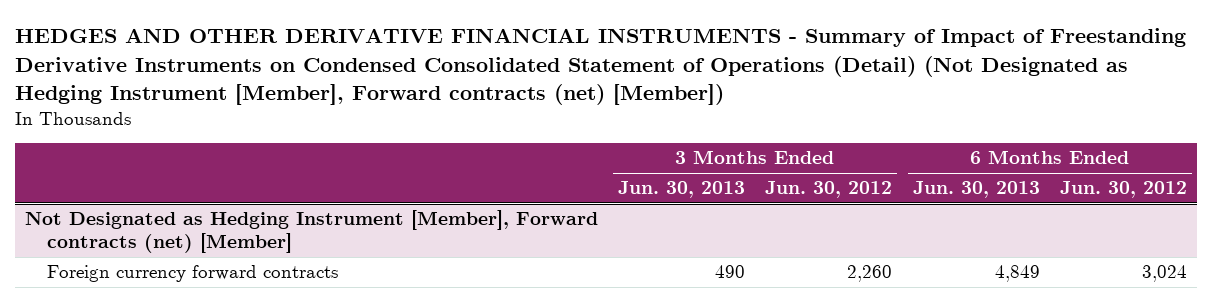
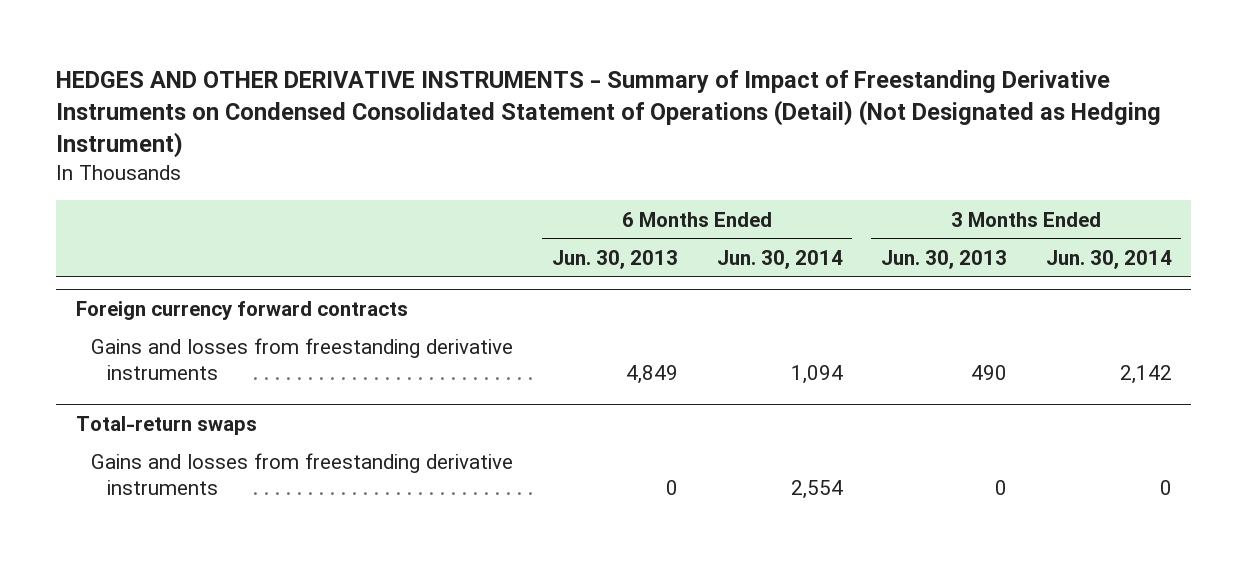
[14,28,1186,106] HEDGES AND OTHER DERIVATIVE FINANCIAL INSTRUMENTS - Summary of Impact of Freestanding Derivative Instruments on Condensed Consolidated Statement of Operations (Detail) (Not Designated as Hedging Instrument [Member], Forward contracts (net) [Member]) -> [56,70,1162,159] HEDGES AND OTHER DERIVATIVE INSTRUMENTS - Summary of Impact of Freestanding Derivative Instruments on Condensed Consolidated Statement of Operations (Detail) (Not Designated as Hedging Instrument)
[765,181,893,199] Jun. 30, 2012 -> none
[1059,181,1187,199] Jun. 30, 2012 -> none
none -> [716,249,843,269] Jun. 30, 2014
none -> [1045,249,1172,269] Jun. 30, 2014
[25,210,599,254] Not Designated as Hedging Instrument [Member], Forward contracts (net) [Member] -> none
none -> [75,301,408,321] Foreign currency forward contracts
[46,265,338,283] Foreign currency forward contracts -> [91,338,514,380] Gains and losses from freestanding derivative instruments
none -> [75,416,257,436] Total-return swaps
none -> [91,453,514,495] Gains and losses from freestanding derivative instruments

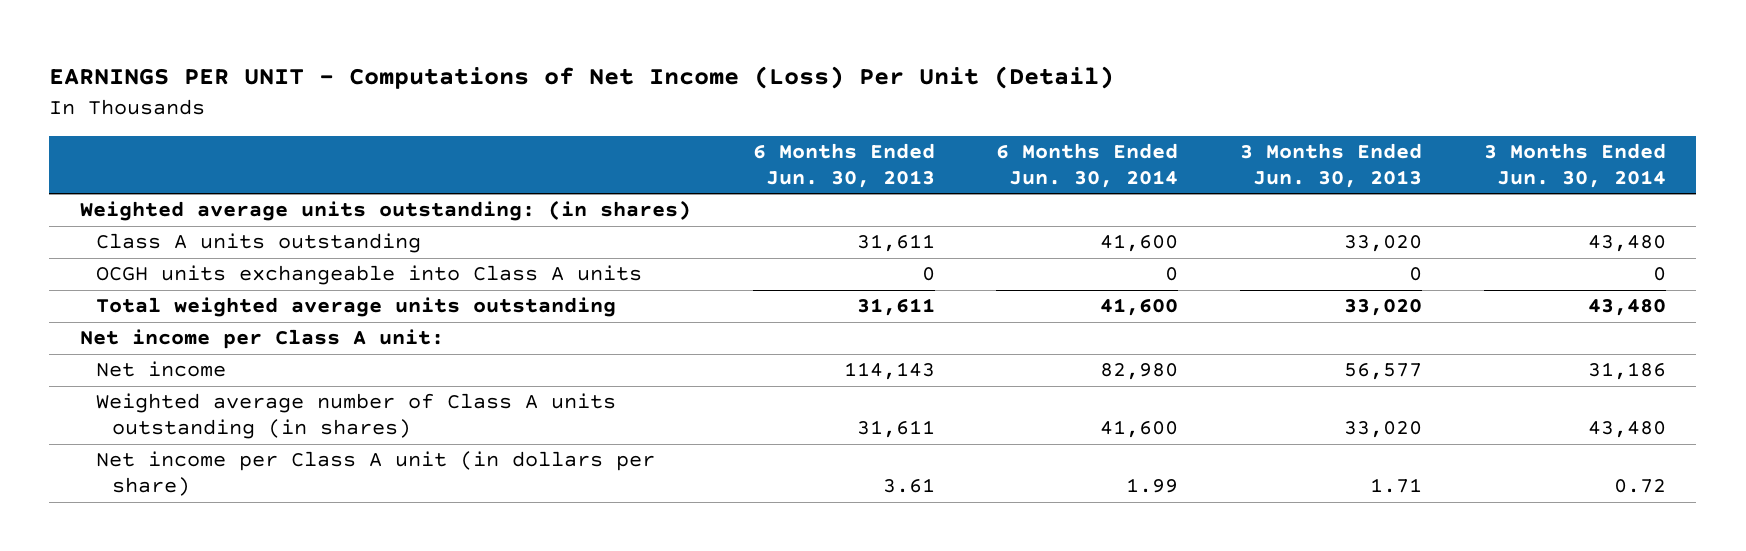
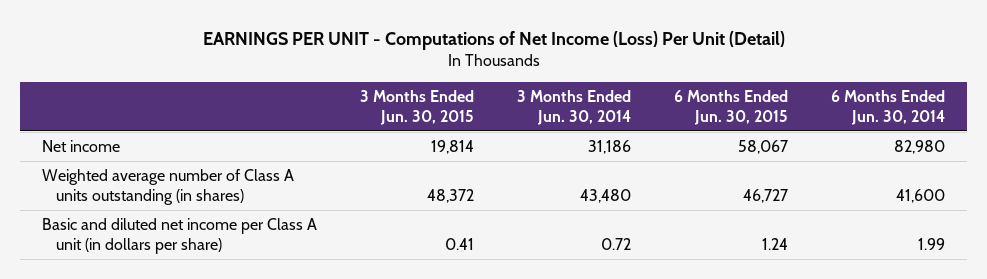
[752,143,935,189] 6 Months Ended Jun. 30, 2013 -> none
[1240,143,1423,189] 3 Months Ended Jun. 30, 2013 -> none
none -> [359,90,474,125] 3 Months Ended Jun. 30, 2015
none -> [674,90,789,125] 6 Months Ended Jun. 30, 2015
[80,200,692,222] Weighted average units outstanding: (in shares) -> none
[96,233,422,254] Class A units outstanding -> none
[96,265,643,286] OCGH units exchangeable into Class A units -> none
[96,297,617,318] Total weighted average units outstanding -> none
[80,329,445,350] Net income per Class A unit: -> none
[96,451,656,497] Net income per Class A unit (in dollars per share) -> [41,218,317,254] Basic and diluted net income per Class A unit (in dollars per share)

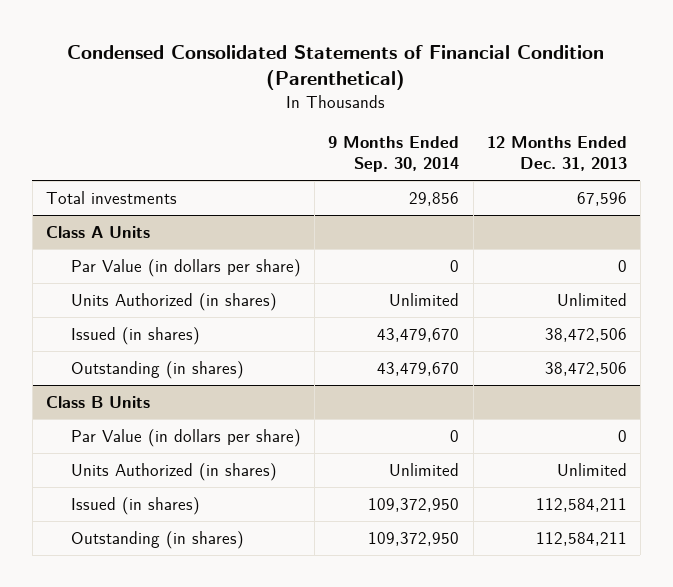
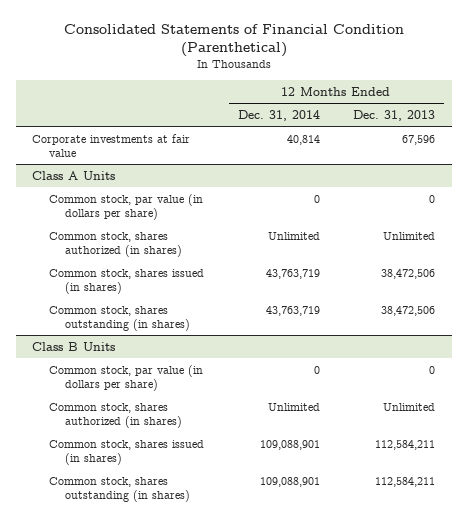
[67,44,605,91] Condensed Consolidated Statements of Financial Condition (Parenthetical) -> [63,23,404,58] Consolidated Statements of Financial Condition (Parenthetical)
[328,136,460,173] 9 Months Ended Sep. 30, 2014 -> none
none -> [237,109,320,121] Dec. 31, 2014
[45,191,177,205] Total investments -> [32,133,191,157] Corporate investments at fair value
[71,259,302,278] Par Value (in dollars per share) -> [48,193,203,220] Common stock, par value (in dollars per share)
[71,293,278,312] Units Authorized (in shares) -> [48,231,182,257] Common stock, shares authorized (in shares)
[71,327,201,346] Issued (in shares) -> [48,268,204,294] Common stock, shares issued (in shares)
[71,361,245,380] Outstanding (in shares) -> [48,305,190,331] Common stock, shares outstanding (in shares)
[71,429,302,448] Par Value (in dollars per share) -> [48,364,203,391] Common stock, par value (in dollars per share)
[71,463,278,482] Units Authorized (in shares) -> [48,402,182,428] Common stock, shares authorized (in shares)
[71,497,201,516] Issued (in shares) -> [48,439,204,465] Common stock, shares issued (in shares)
[71,531,245,550] Outstanding (in shares) -> [48,476,190,502] Common stock, shares outstanding (in shares)

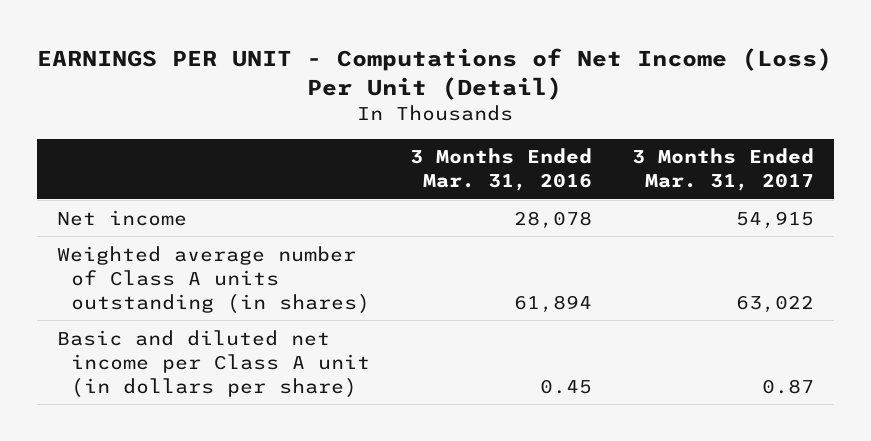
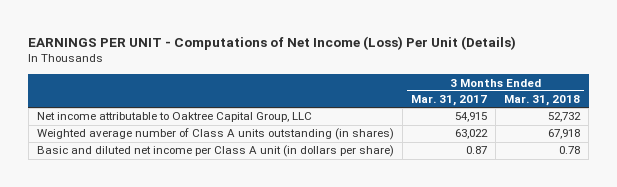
[37,48,833,100] EARNINGS PER UNIT - Computations of Net Income (Loss) Per Unit (Detail) -> [28,35,517,50] EARNINGS PER UNIT - Computations of Net Income (Loss) Per Unit (Details)
[409,148,592,192] 3 Months Ended Mar. 31, 2016 -> none
none -> [504,95,581,107] Mar. 31, 2018
[57,209,188,226] Net income -> [36,112,312,123] Net income attributable to Oaktree Capital Group, LLC

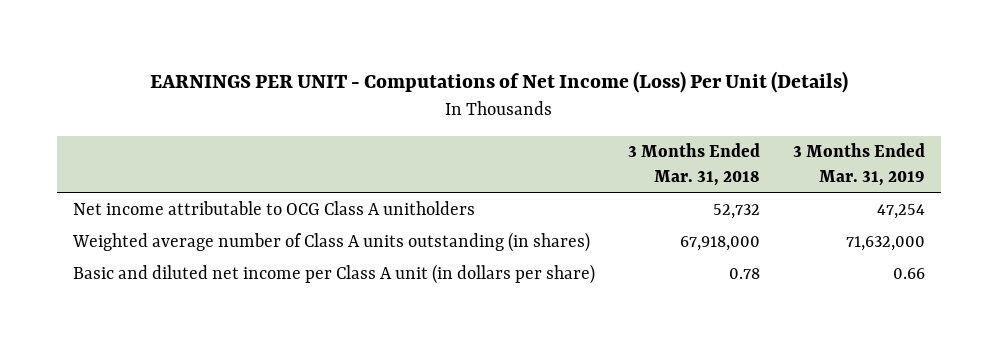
[411,95,488,107] Mar. 31, 2017 -> none
none -> [792,143,925,186] 3 Months Ended Mar. 31, 2019
[36,112,312,123] Net income attributable to Oaktree Capital Group, LLC -> [73,200,476,215] Net income attributable to OCG Class A unitholders
[548,129,581,140] 67,918 -> [680,235,761,251] 67,918,000

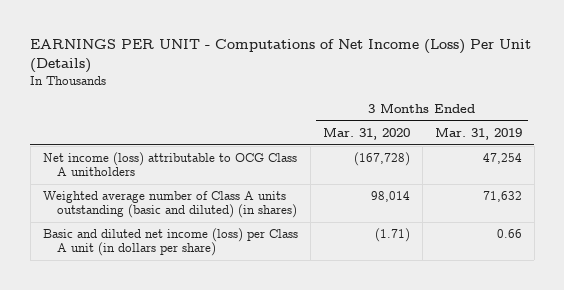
[628,143,761,186] 3 Months Ended Mar. 31, 2018 -> none
none -> [322,127,410,141] Mar. 31, 2020
[73,200,476,215] Net income attributable to OCG Class A unitholders -> [42,152,297,177] Net income (loss) attributable to OCG Class A unitholders
[72,231,591,252] Weighted average number of Class A units outstanding (in shares) -> [42,191,298,219] Weighted average number of Class A units outstanding (basic and diluted) (in shares)
[845,235,925,251] 71,632,000 -> [482,191,522,203] 71,632
[73,263,596,284] Basic and diluted net income per Class A unit (in dollars per share) -> [42,228,298,257] Basic and diluted net income (loss) per Class A unit (in dollars per share)

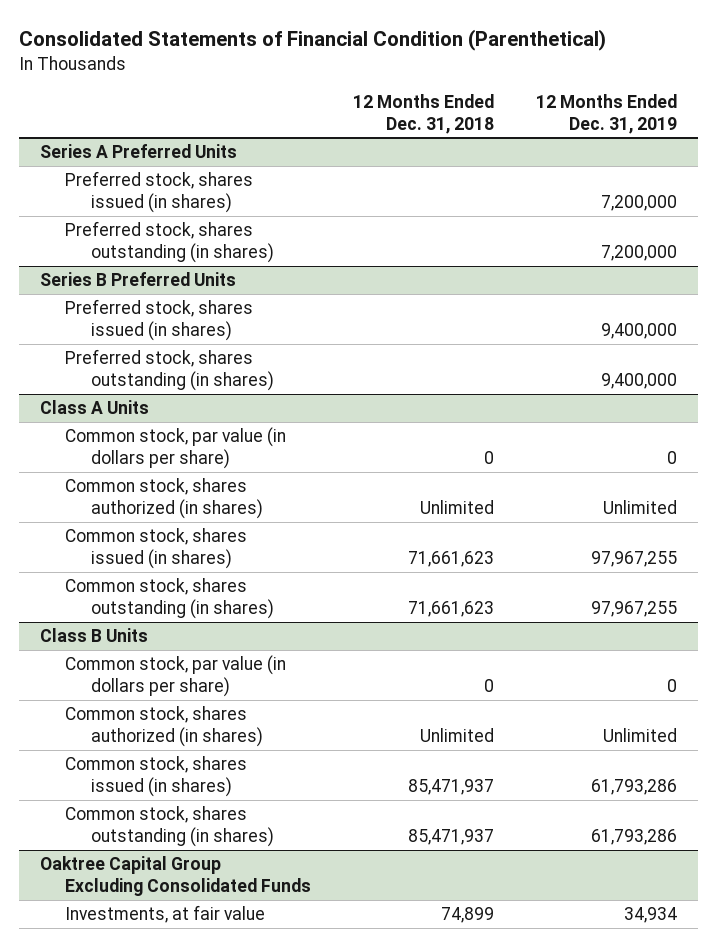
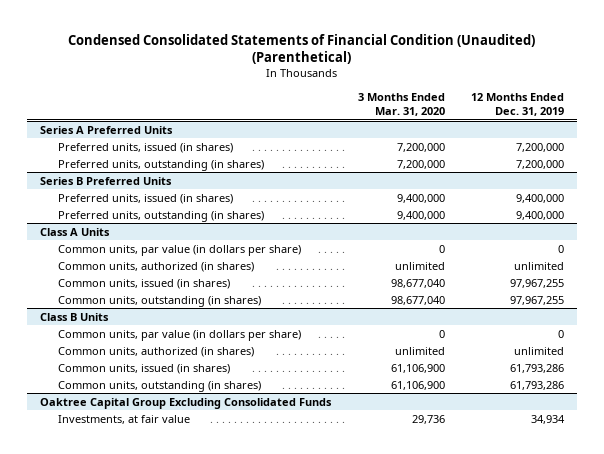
[18,29,606,52] Consolidated Statements of Financial Condition (Parenthetical) -> [68,33,536,64] Condensed Consolidated Statements of Financial Condition (Unaudited) (Parenthetical)
[353,93,495,134] 12 Months Ended Dec. 31, 2018 -> none
none -> [357,92,445,116] 3 Months Ended Mar. 31, 2020
[65,171,254,214] Preferred stock, shares issued (in shares) -> [57,142,233,153] Preferred units, issued (in shares)
[65,221,274,264] Preferred stock, shares outstanding (in shares) -> [57,159,264,171] Preferred units, outstanding (in shares)
[65,299,254,342] Preferred stock, shares issued (in shares) -> [57,193,233,204] Preferred units, issued (in shares)
[65,349,274,392] Preferred stock, shares outstanding (in shares) -> [57,210,264,222] Preferred units, outstanding (in shares)
[65,427,287,470] Common stock, par value (in dollars per share) -> [57,244,301,256] Common units, par value (in dollars per share)
[65,478,263,520] Common stock, shares authorized (in shares) -> [57,261,254,272] Common units, authorized (in shares)
[603,500,678,515] Unlimited -> [513,261,564,270] unlimited
[65,528,248,570] Common stock, shares issued (in shares) -> [57,278,230,289] Common units, issued (in shares)
[65,578,274,620] Common stock, shares outstanding (in shares) -> [57,295,261,307] Common units, outstanding (in shares)
[65,655,287,698] Common stock, par value (in dollars per share) -> [57,329,301,341] Common units, par value (in dollars per share)
[65,706,263,748] Common stock, shares authorized (in shares) -> [57,346,254,357] Common units, authorized (in shares)
[603,728,678,743] Unlimited -> [513,346,564,355] unlimited
[65,756,248,798] Common stock, shares issued (in shares) -> [57,363,230,374] Common units, issued (in shares)
[65,806,274,848] Common stock, shares outstanding (in shares) -> [57,380,261,392] Common units, outstanding (in shares)

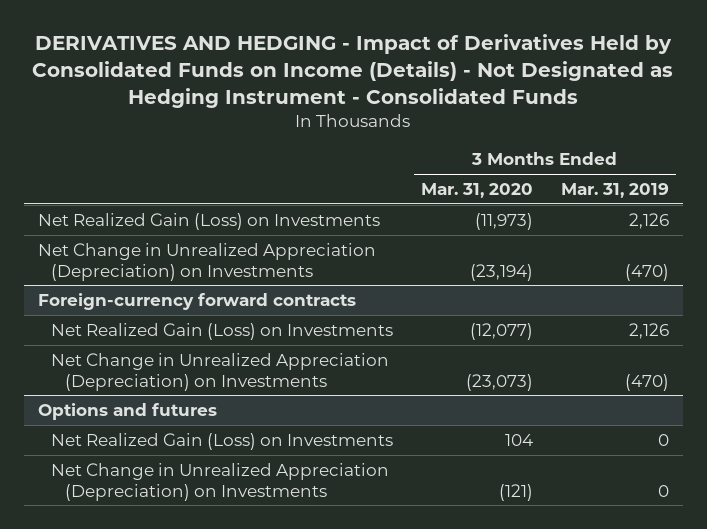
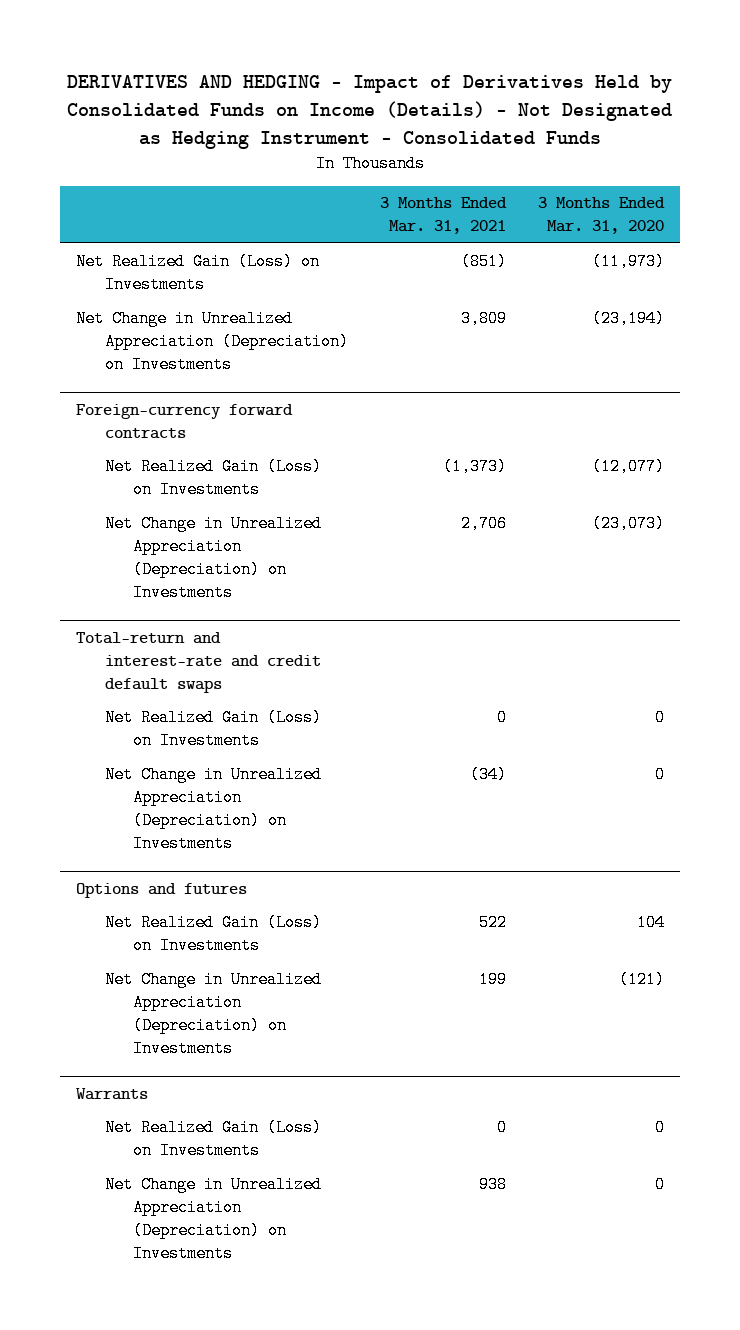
[561,183,670,199] Mar. 31, 2019 -> none
none -> [379,197,507,235] 3 Months Ended Mar. 31, 2021
none -> [75,631,321,693] Total-return and interest-rate and credit default swaps
none -> [104,709,322,750] Net Realized Gain (Loss) on Investments
none -> [104,766,322,853] Net Change in Unrealized Appreciation (Depreciation) on Investments
none -> [75,1087,148,1100] Warrants
none -> [104,1119,322,1160] Net Realized Gain (Loss) on Investments
none -> [104,1176,322,1263] Net Change in Unrealized Appreciation (Depreciation) on Investments

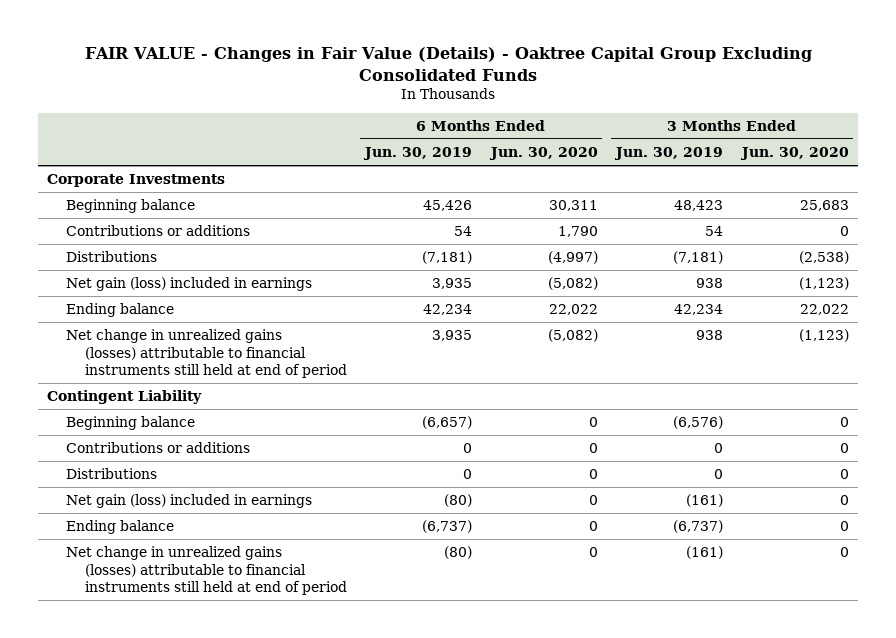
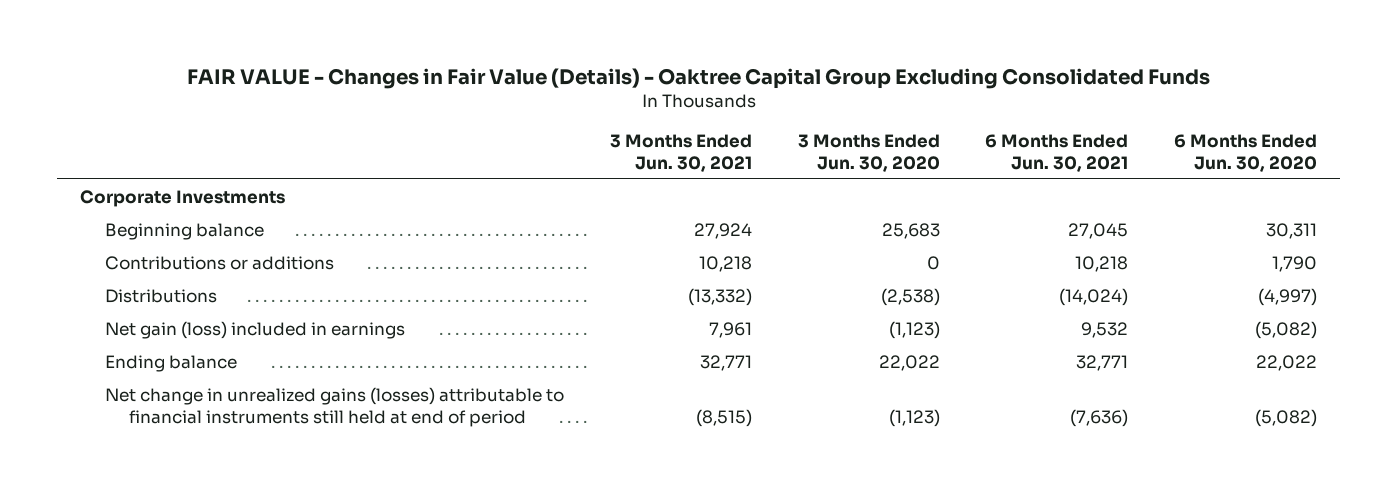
[363,146,473,160] Jun. 30, 2019 -> none
[614,146,724,160] Jun. 30, 2019 -> none
none -> [609,133,752,173] 3 Months Ended Jun. 30, 2021
none -> [985,133,1129,173] 6 Months Ended Jun. 30, 2021
[47,390,203,405] Contingent Liability -> none
[65,416,195,431] Beginning balance -> none
[65,442,250,454] Contributions or additions -> none
[65,468,157,480] Distributions -> none
[65,494,312,509] Net gain (loss) included in earnings -> none
[65,520,174,535] Ending balance -> none
[65,546,347,596] Net change in unrealized gains (losses) attributable to financial instruments still held at end of period -> none

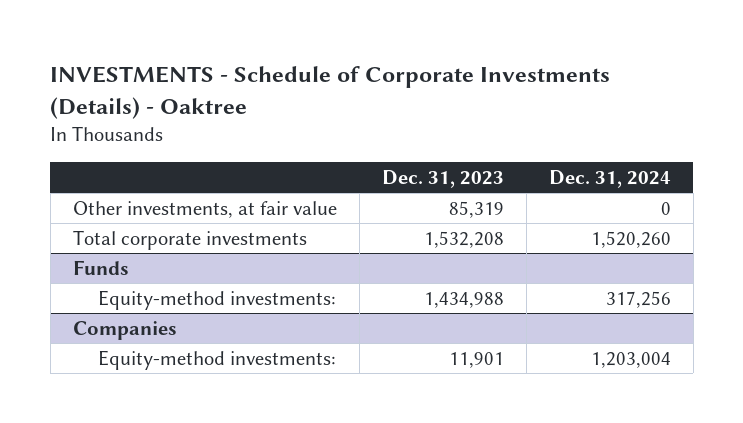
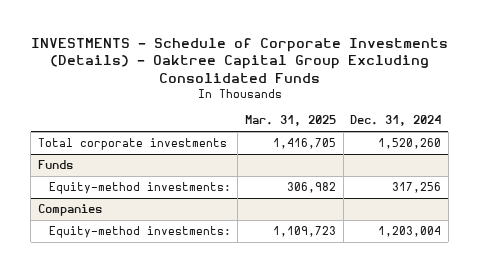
[50,65,611,119] INVESTMENTS - Schedule of Corporate Investments (Details) - Oaktree -> [30,37,448,83] INVESTMENTS - Schedule of Corporate Investments (Details) - Oaktree Capital Group Excluding Consolidated Funds
[381,169,504,188] Dec. 31, 2023 -> none
none -> [244,115,336,127] Mar. 31, 2025
[72,200,337,218] Other investments, at fair value -> none

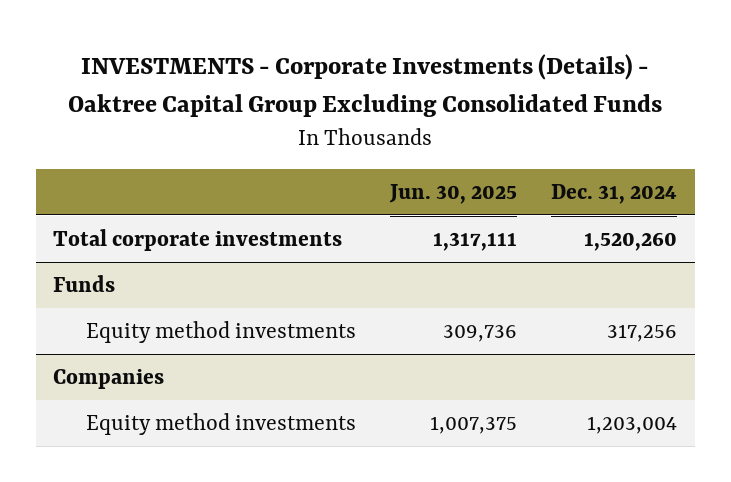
[30,37,448,83] INVESTMENTS - Schedule of Corporate Investments (Details) - Oaktree Capital Group Excluding Consolidated Funds -> [68,54,663,117] INVESTMENTS - Corporate Investments (Details) - Oaktree Capital Group Excluding Consolidated Funds
[244,115,336,127] Mar. 31, 2025 -> none
none -> [389,183,518,204] Jun. 30, 2025
[48,182,231,195] Equity-method investments: -> [86,320,357,343] Equity method investments
[48,226,231,239] Equity-method investments: -> [86,412,357,435] Equity method investments

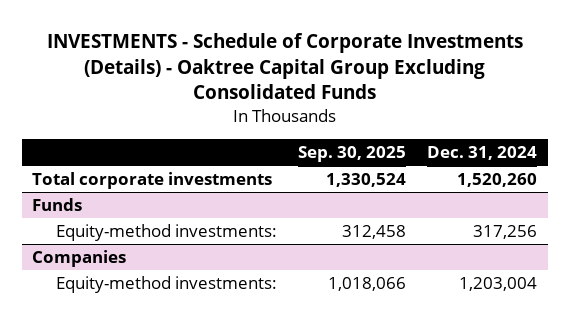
[68,54,663,117] INVESTMENTS - Corporate Investments (Details) - Oaktree Capital Group Excluding Consolidated Funds -> [46,32,523,100] INVESTMENTS - Schedule of Corporate Investments (Details) - Oaktree Capital Group Excluding Consolidated Funds
[389,183,518,204] Jun. 30, 2025 -> none
none -> [297,145,406,162] Sep. 30, 2025
[86,320,357,343] Equity method investments -> [55,224,277,242] Equity-method investments:
[86,412,357,435] Equity method investments -> [55,276,277,294] Equity-method investments:

